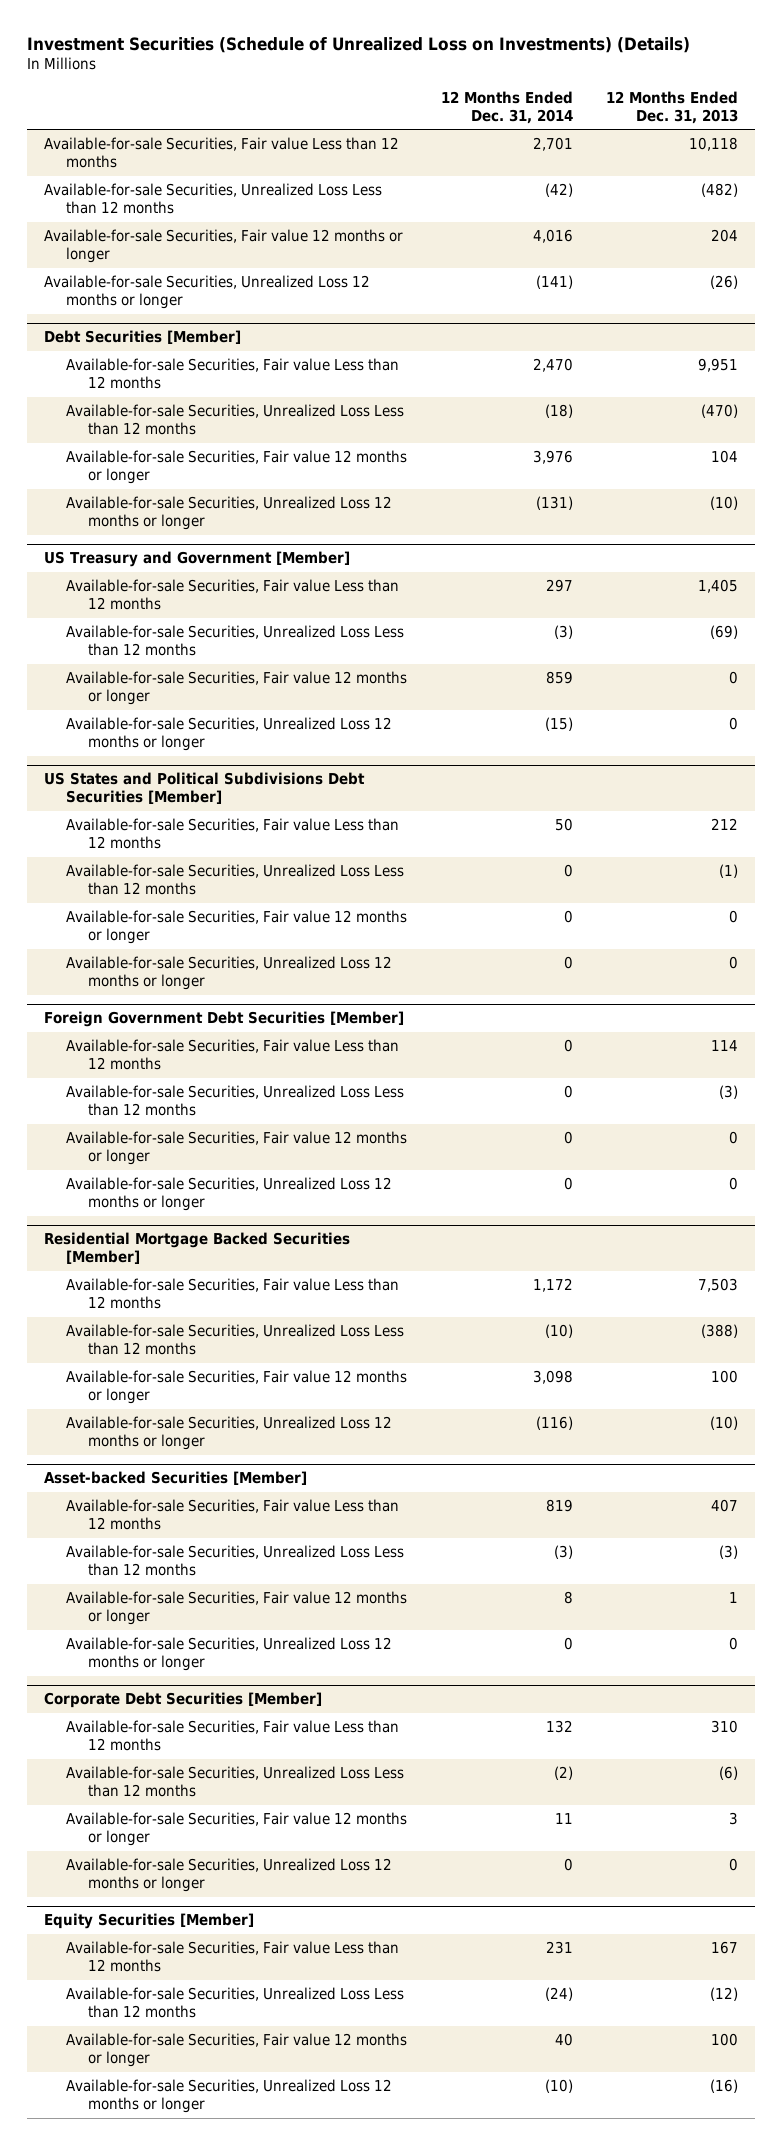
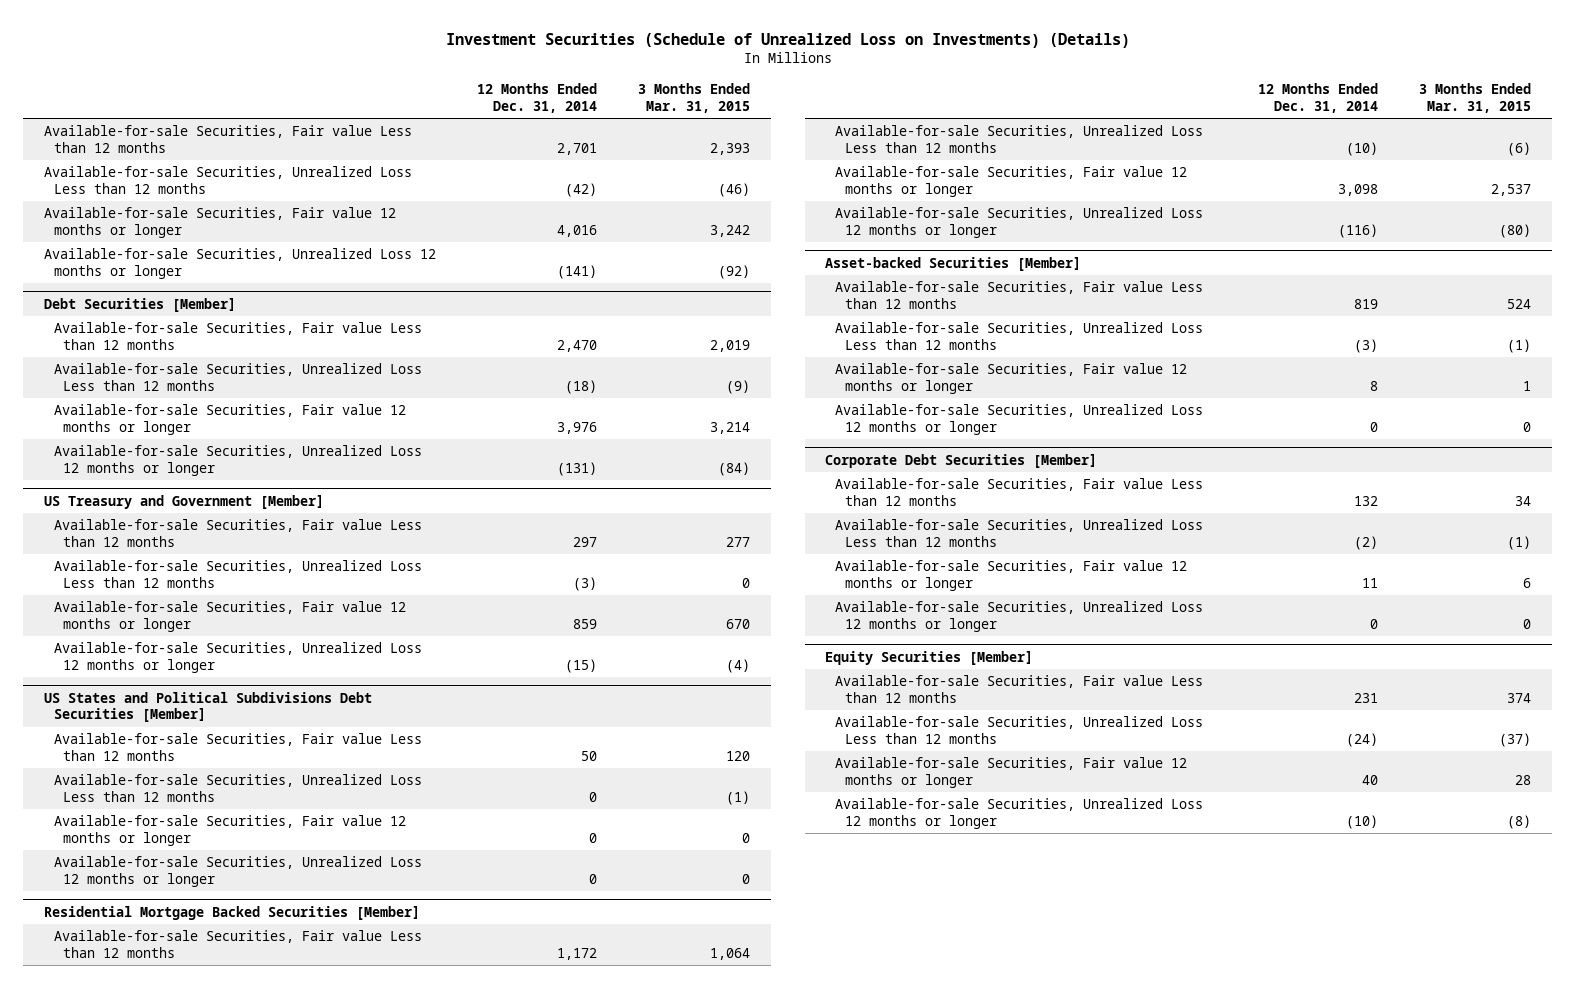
[606,90,739,124] 12 Months Ended Dec. 31, 2013 -> none
none -> [638,83,751,113] 3 Months Ended Mar. 31, 2015
[44,1011,405,1028] Foreign Government Debt Securities [Member] -> none
[66,1039,400,1071] Available-for-sale Securities, Fair value Less than 12 months -> none
[66,1085,405,1117] Available-for-sale Securities, Unrealized Loss Less than 12 months -> none
[66,1131,408,1166] Available-for-sale Securities, Fair value 12 months or longer -> none
[66,1177,393,1212] Available-for-sale Securities, Unrealized Loss 12 months or longer -> none

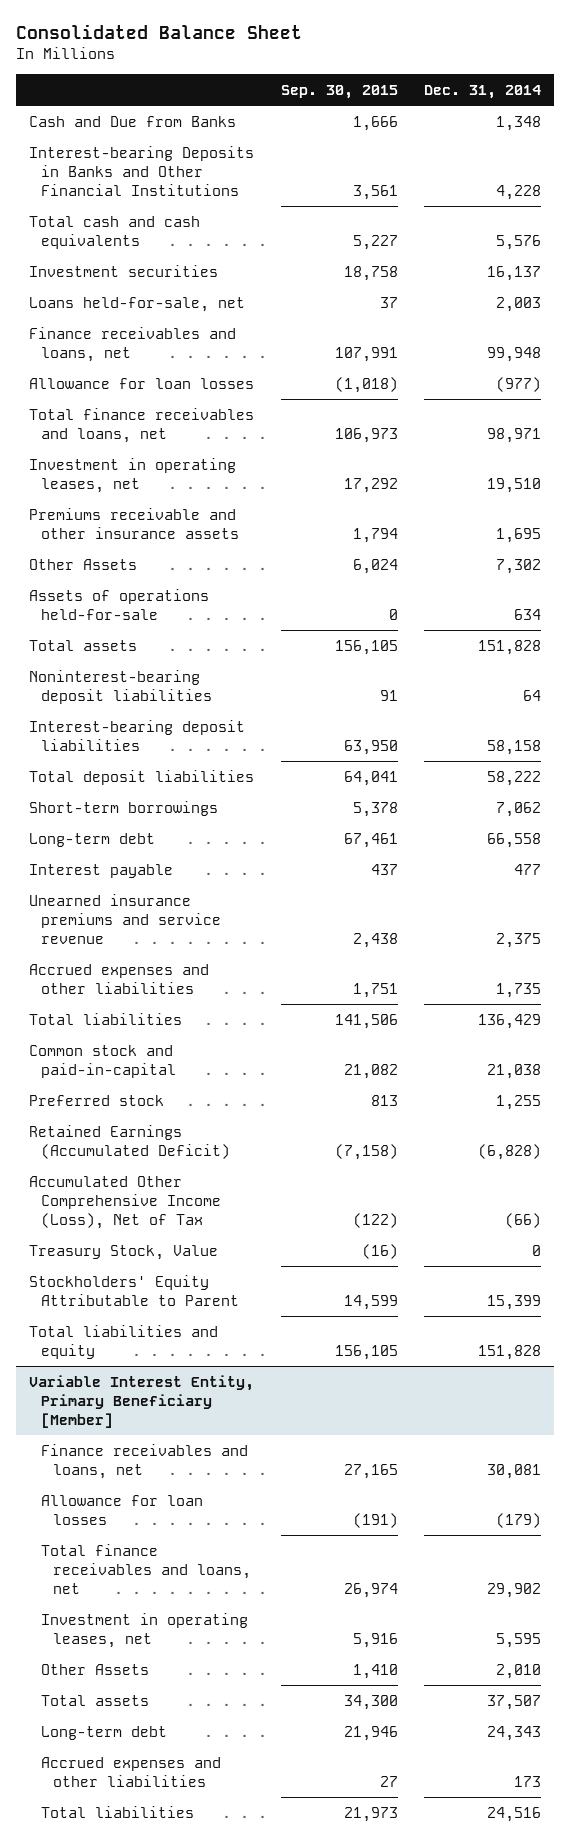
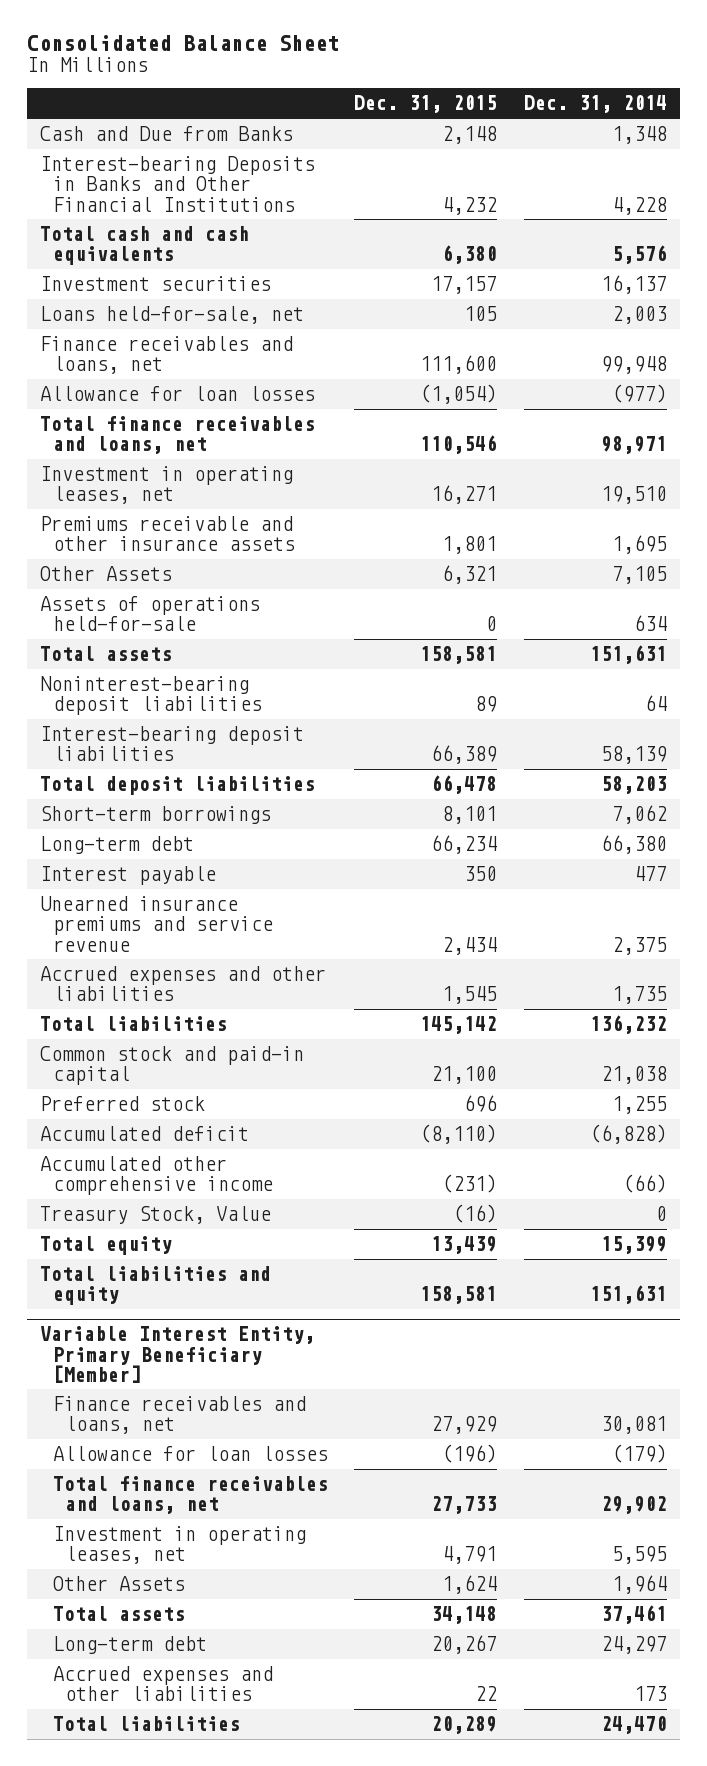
[280,85,398,100] Sep. 30, 2015 -> none
none -> [354,95,498,114] Dec. 31, 2015
[496,558,542,574] 7,302 -> [611,566,667,585] 7,105
[478,639,542,655] 151,828 -> [589,645,667,665] 151,631
[487,739,542,755] 58,158 -> [600,746,667,765] 58,139
[487,770,542,786] 58,222 -> [600,776,667,795] 58,203
[487,832,542,848] 66,558 -> [600,835,667,855] 66,380
[478,1013,542,1029] 136,429 -> [589,1015,667,1035] 136,232
[29,1044,176,1078] Common stock and paid-in-capital -> [39,1046,304,1086] Common stock and paid-in capital
[29,1124,230,1159] Retained Earnings (Accumulated Deficit) -> [39,1126,249,1142] Accumulated deficit
[29,1175,221,1230] Accumulated Other Comprehensive Income (Loss), Net of Tax -> [39,1156,273,1196] Accumulated other comprehensive income
[29,1274,239,1306] Stockholders' Equity Attributable to Parent -> [39,1236,172,1256] Total equity
[478,1344,542,1360] 151,828 -> [589,1285,667,1305] 151,631
[496,1663,542,1679] 2,010 -> [611,1575,667,1595] 1,964
[487,1694,542,1710] 37,507 -> [600,1605,667,1625] 37,461
[487,1725,542,1741] 24,343 -> [600,1636,667,1655] 24,297
[487,1806,542,1822] 24,516 -> [600,1716,667,1735] 24,470

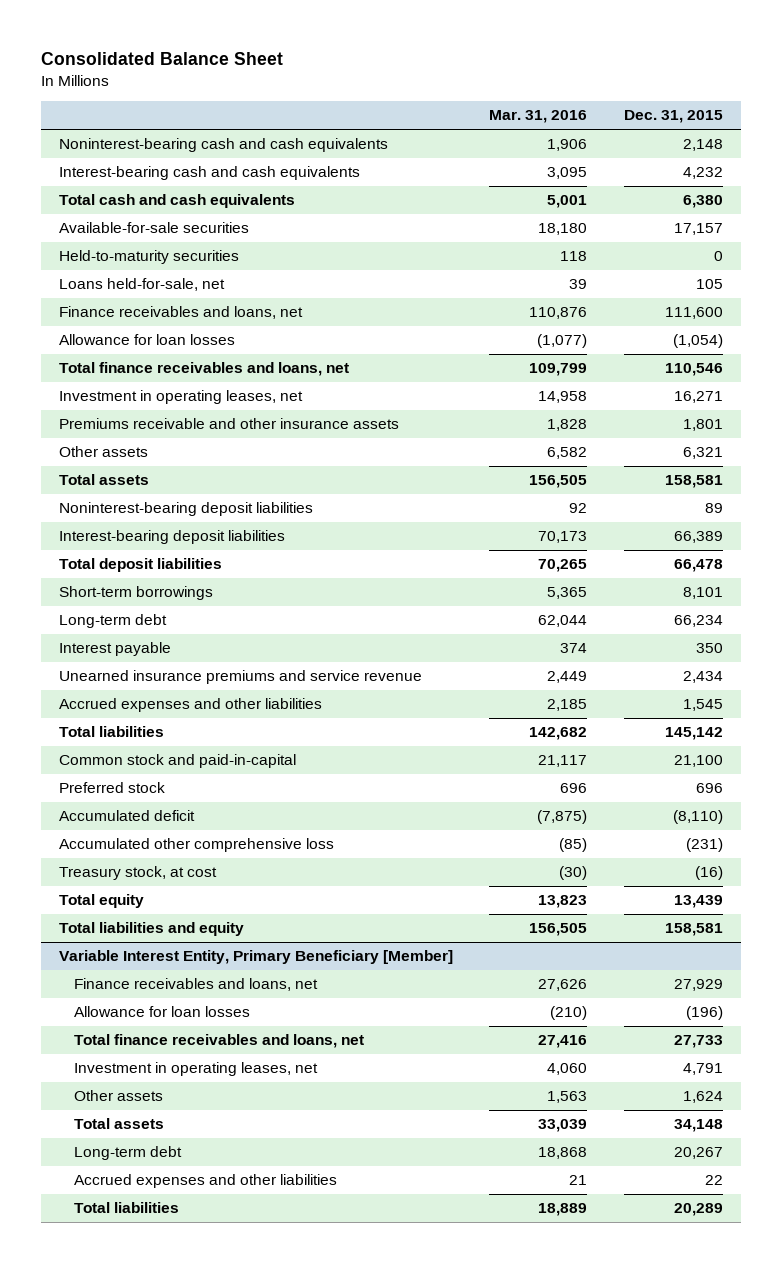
[523,95,667,114] Dec. 31, 2014 -> none
none -> [489,110,588,124] Mar. 31, 2016
[39,126,293,142] Cash and Due from Banks -> [59,138,389,153] Noninterest-bearing cash and cash equivalents
[39,156,315,212] Interest-bearing Deposits in Banks and Other Financial Institutions -> [59,166,361,181] Interest-bearing cash and cash equivalents
[39,276,271,292] Investment securities -> [59,222,250,234] Available-for-sale securities
none -> [59,250,240,265] Held-to-maturity securities
[39,596,260,632] Assets of operations held-for-sale -> none
[39,566,172,582] Other Assets -> [59,446,149,458] Other assets
[39,1046,304,1086] Common stock and paid-in capital -> [59,754,297,769] Common stock and paid-in-capital
[39,1156,273,1196] Accumulated other comprehensive income -> [59,838,335,853] Accumulated other comprehensive loss
[39,1206,271,1225] Treasury Stock, Value -> [59,866,218,881] Treasury stock, at cost
[52,1576,185,1592] Other Assets -> [73,1090,163,1102] Other assets

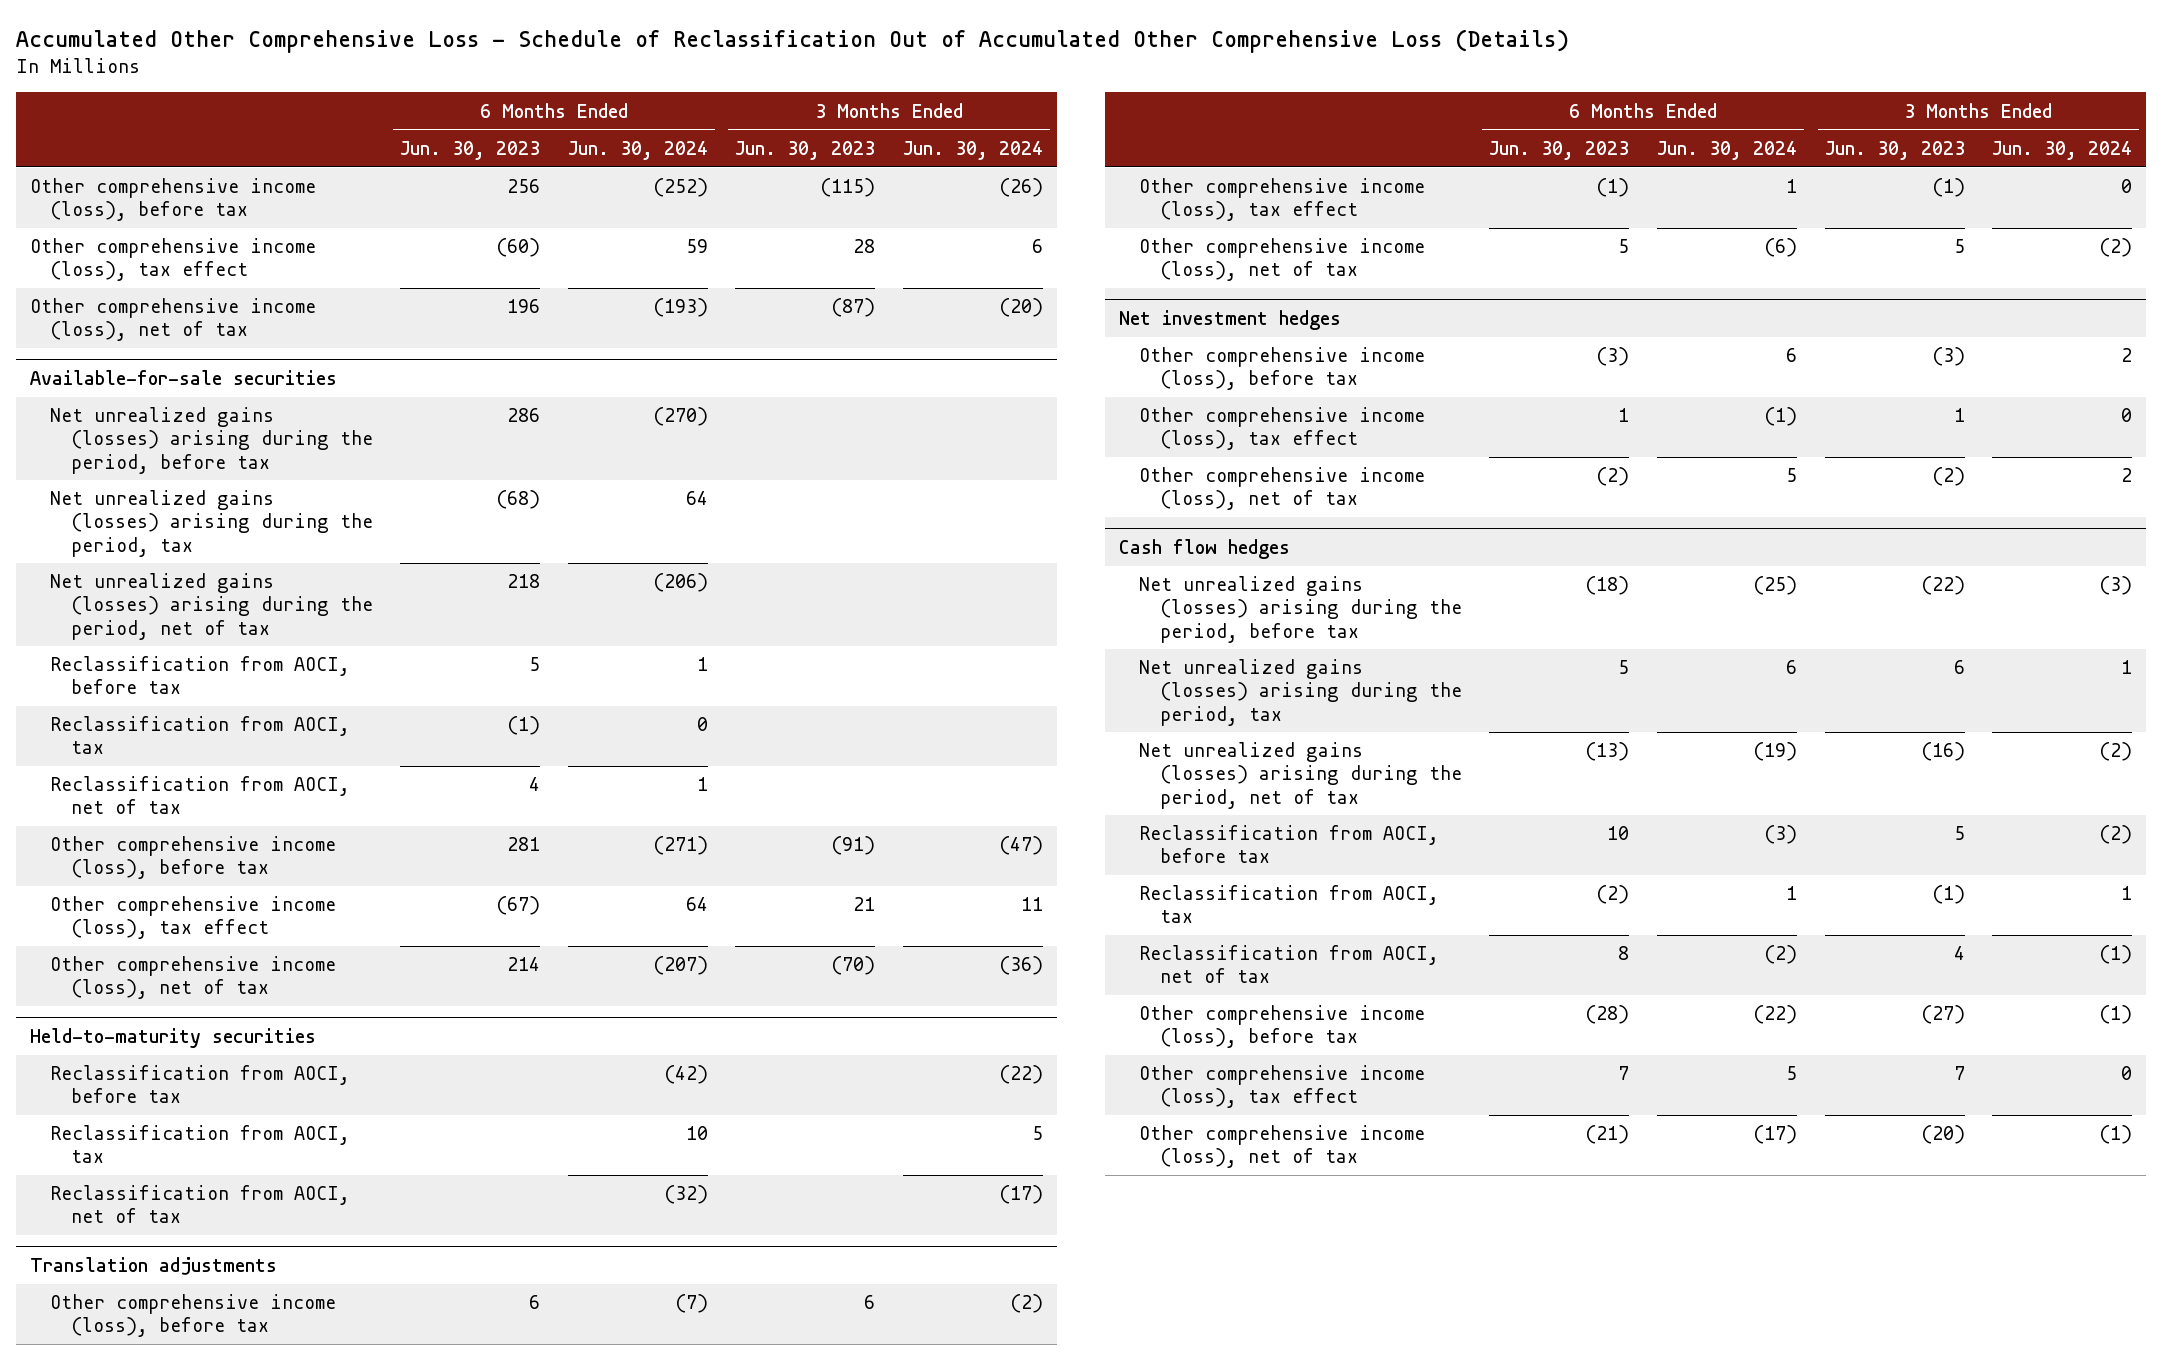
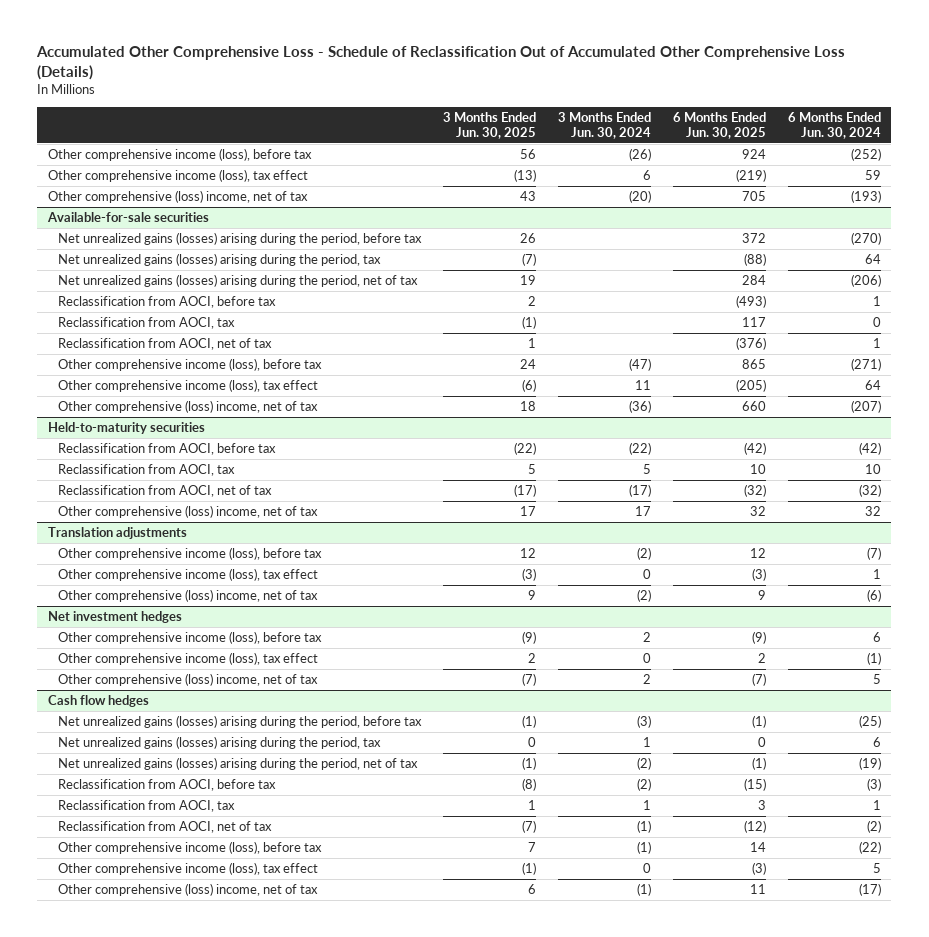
[400,140,541,160] Jun. 30, 2023 -> none
[735,140,876,160] Jun. 30, 2023 -> none
none -> [443,111,537,139] 3 Months Ended Jun. 30, 2025
none -> [672,111,766,139] 6 Months Ended Jun. 30, 2025
[30,298,317,342] Other comprehensive income (loss), net of tax -> [48,190,309,204] Other comprehensive (loss) income, net of tax
[50,956,337,1000] Other comprehensive income (loss), net of tax -> [58,400,319,414] Other comprehensive (loss) income, net of tax
none -> [58,505,319,519] Other comprehensive (loss) income, net of tax
[1139,238,1426,282] Other comprehensive income (loss), net of tax -> [58,589,319,603] Other comprehensive (loss) income, net of tax
[1139,467,1426,511] Other comprehensive income (loss), net of tax -> [58,673,319,687] Other comprehensive (loss) income, net of tax
[1139,1125,1426,1169] Other comprehensive income (loss), net of tax -> [58,883,319,897] Other comprehensive (loss) income, net of tax

